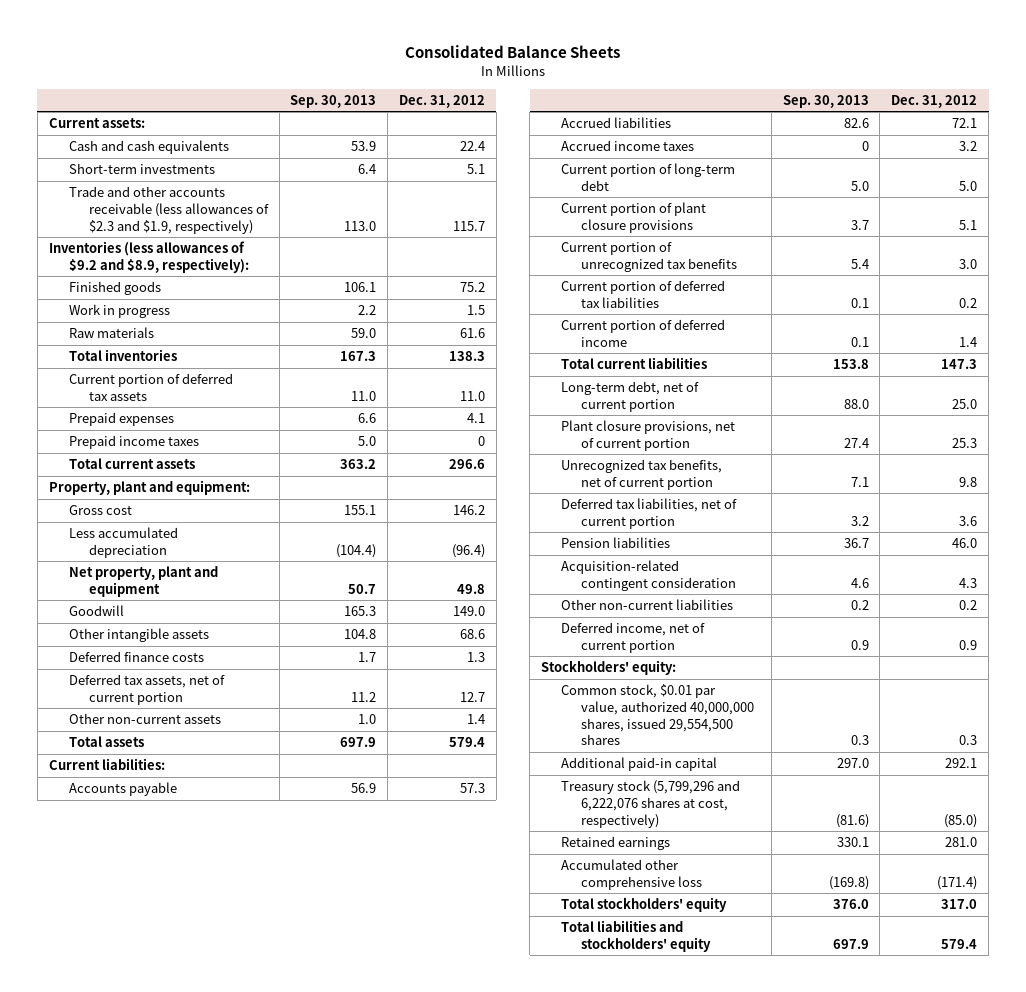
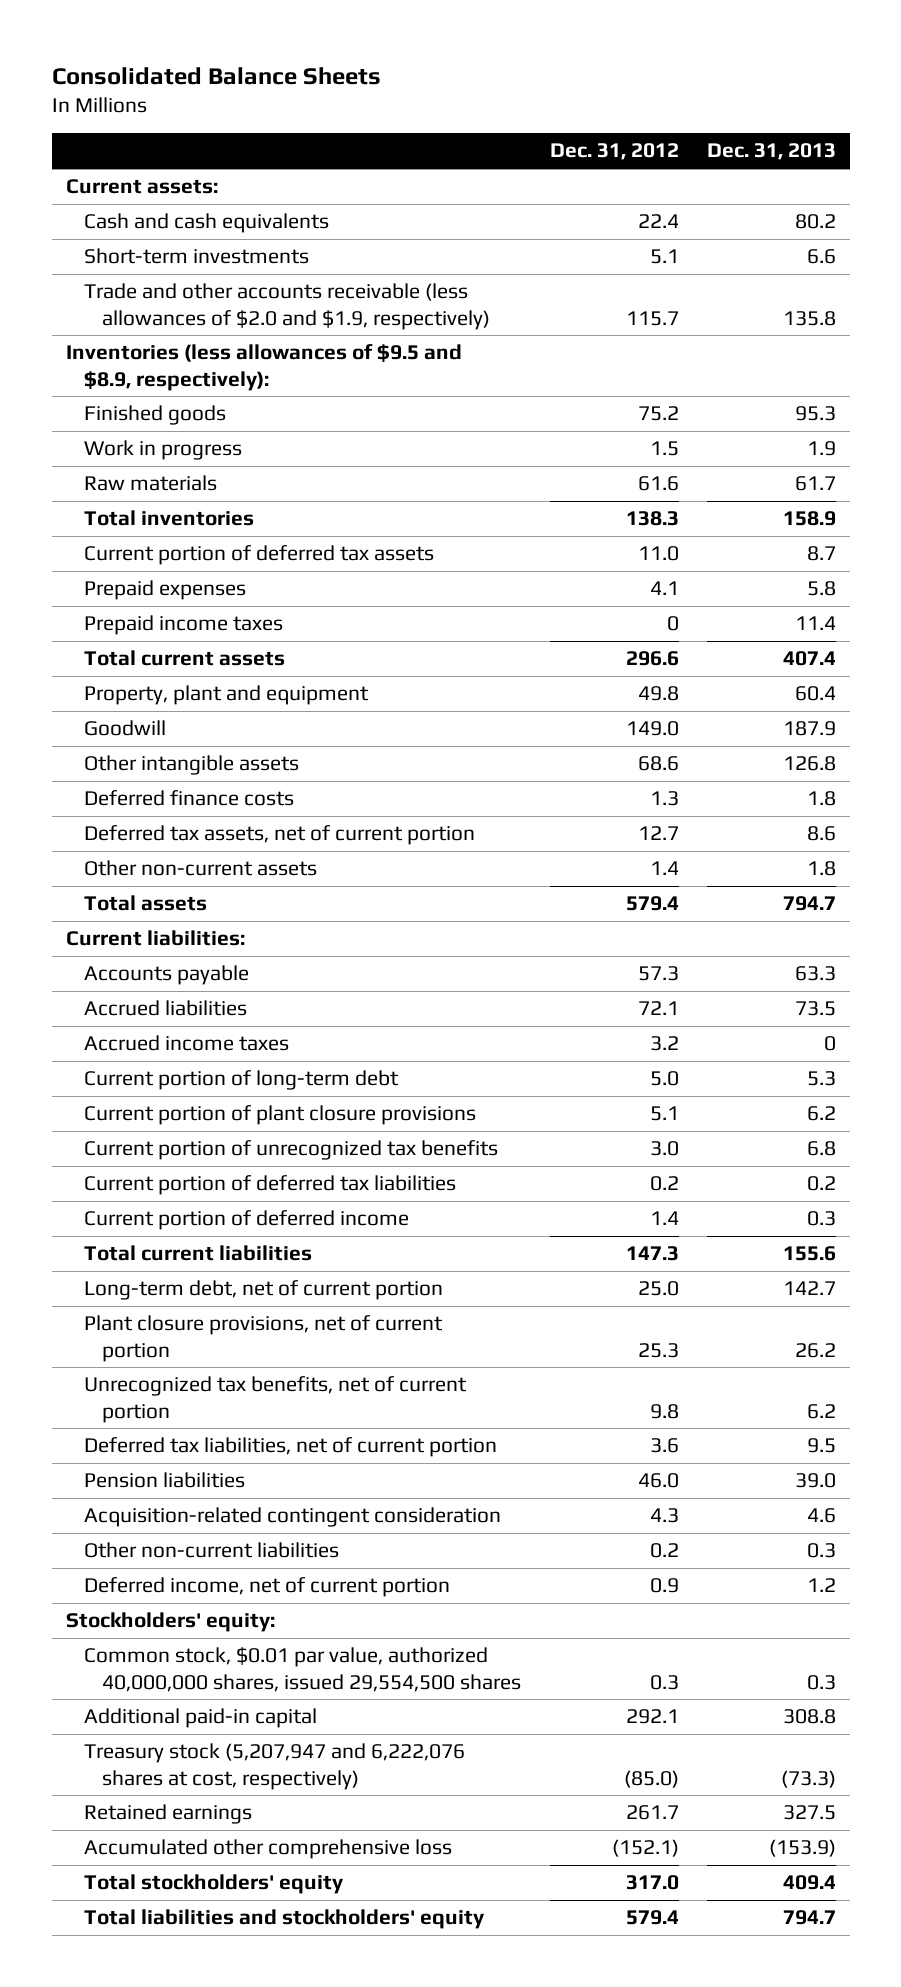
[290,94,377,108] Sep. 30, 2013 -> none
none -> [706,143,836,161] Dec. 31, 2013
[68,186,269,234] Trade and other accounts receivable (less allowances of $2.3 and $1.9, respectively) -> [84,283,491,330] Trade and other accounts receivable (less allowances of $2.0 and $1.9, respectively)
[48,241,249,273] Inventories (less allowances of $9.2 and $8.9, respectively): -> [65,344,462,391] Inventories (less allowances of $9.5 and $8.9, respectively):
[48,480,250,496] Property, plant and equipment: -> none
[68,505,132,516] Gross cost -> none
[68,527,178,558] Less accumulated depreciation -> none
[68,566,218,597] Net property, plant and equipment -> [84,685,370,706] Property, plant and equipment
[560,780,740,828] Treasury stock (5,799,296 and 6,222,076 shares at cost, respectively) -> [84,1743,466,1790] Treasury stock (5,207,947 and 6,222,076 shares at cost, respectively)
[945,837,978,848] 281.0 -> [625,1805,679,1821] 261.7
[937,875,978,890] (171.4) -> [611,1839,679,1858] (152.1)

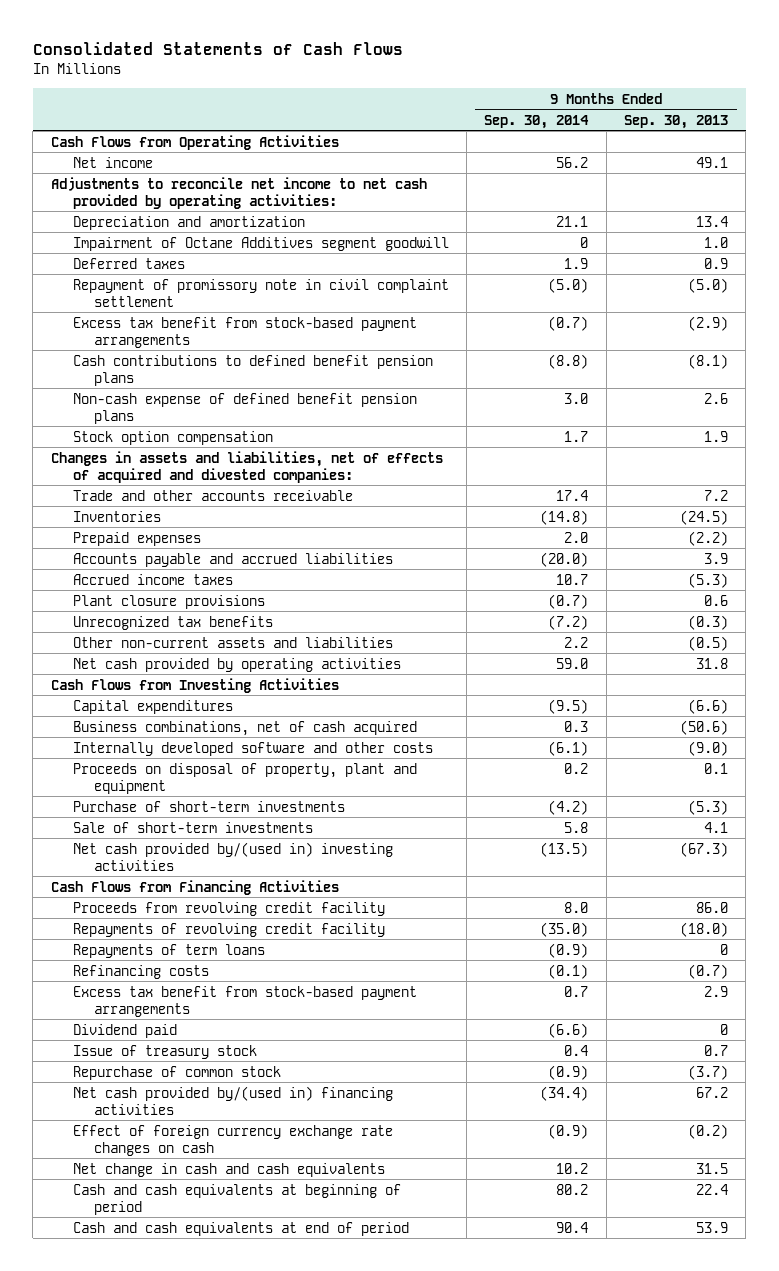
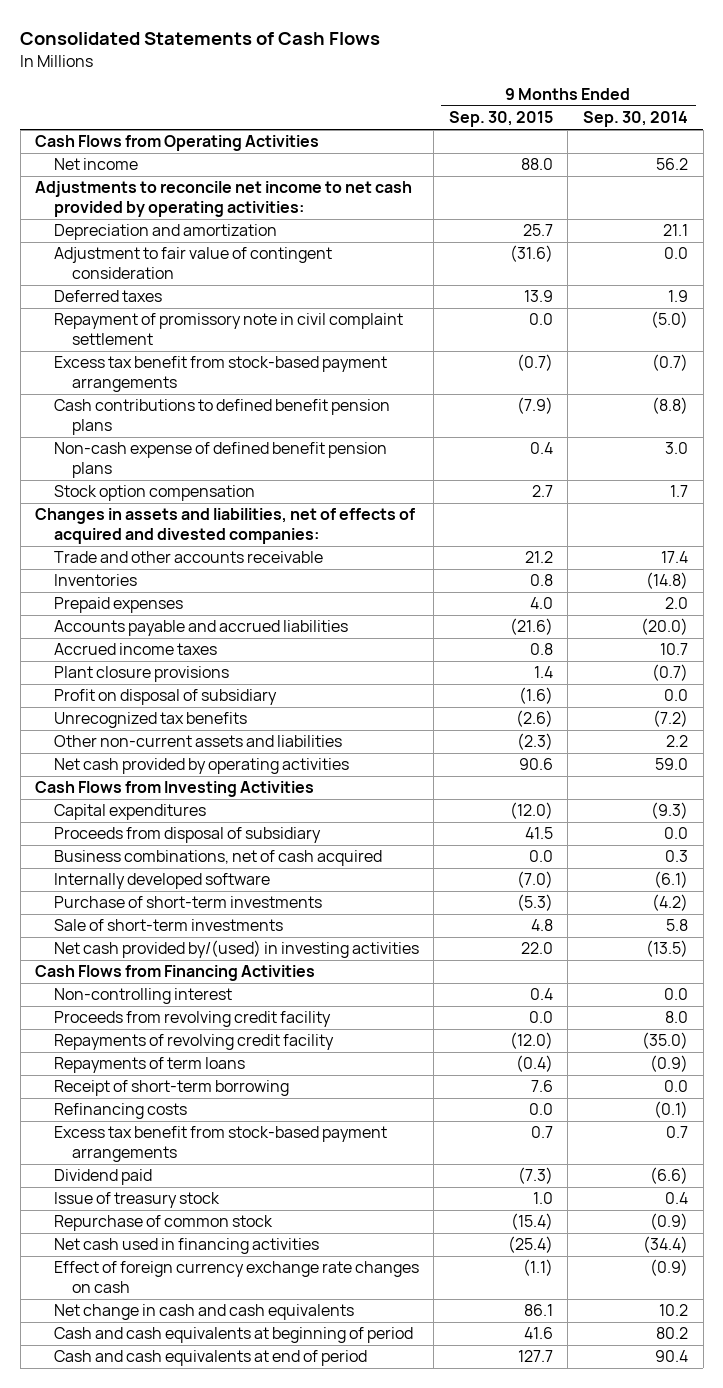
[623,114,728,129] Sep. 30, 2013 -> none
none -> [448,111,553,128] Sep. 30, 2015
[72,236,449,251] Impairment of Octane Additives segment goodwill -> none
none -> [53,247,332,279] Adjustment to fair value of contingent consideration
none -> [53,689,277,706] Profit on disposal of subsidiary
[548,698,589,714] (9.5) -> [651,802,689,820] (9.3)
none -> [53,827,321,844] Proceeds from disposal of subsidiary
[72,762,417,794] Proceeds on disposal of property, plant and equipment -> none
[72,741,433,756] Internally developed software and other costs -> [53,873,270,890] Internally developed software
[72,841,393,871] Net cash provided by/(used in) investing activities -> [53,940,419,959] Net cash provided by/(used) in investing activities
none -> [53,988,232,1005] Non-controlling interest
none -> [53,1080,289,1097] Receipt of short-term borrowing
[72,1085,393,1115] Net cash provided by/(used in) financing activities -> [53,1238,319,1255] Net cash used in financing activities

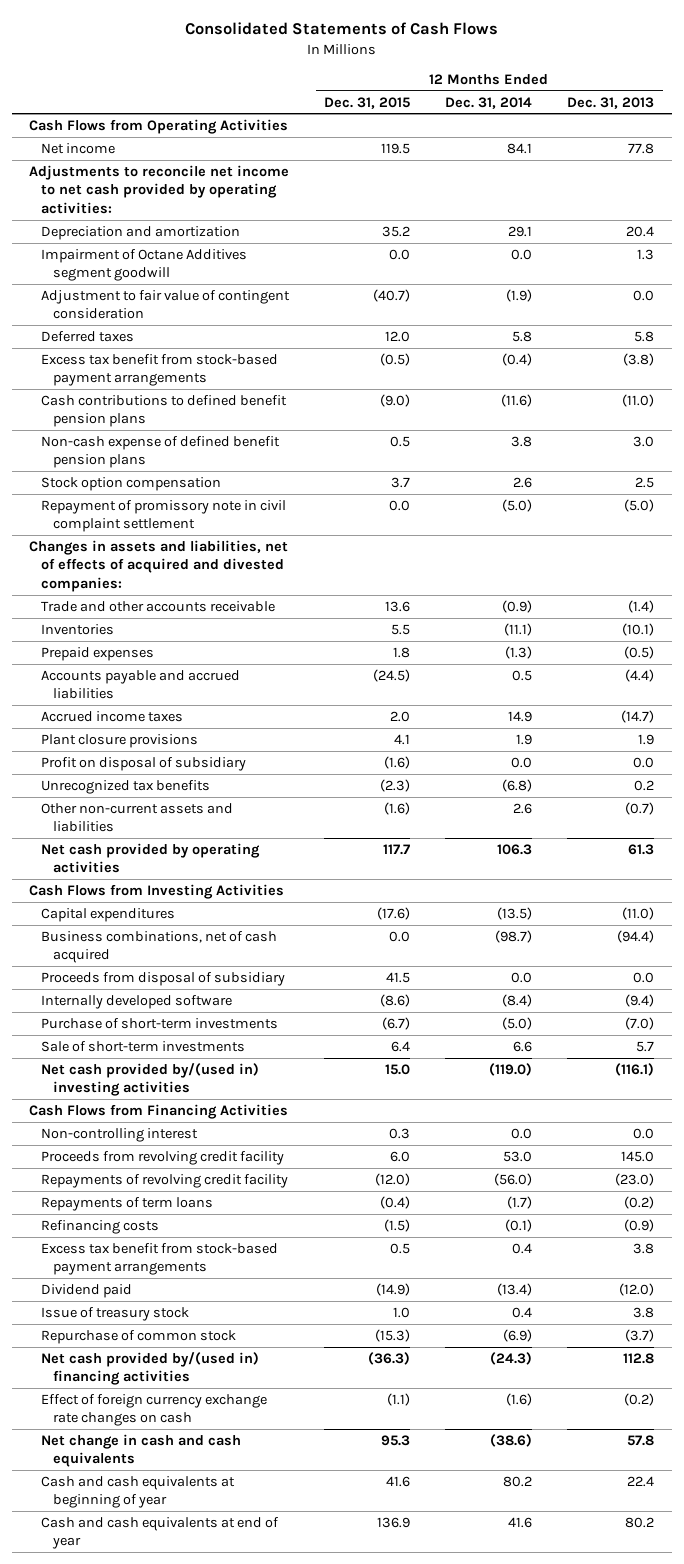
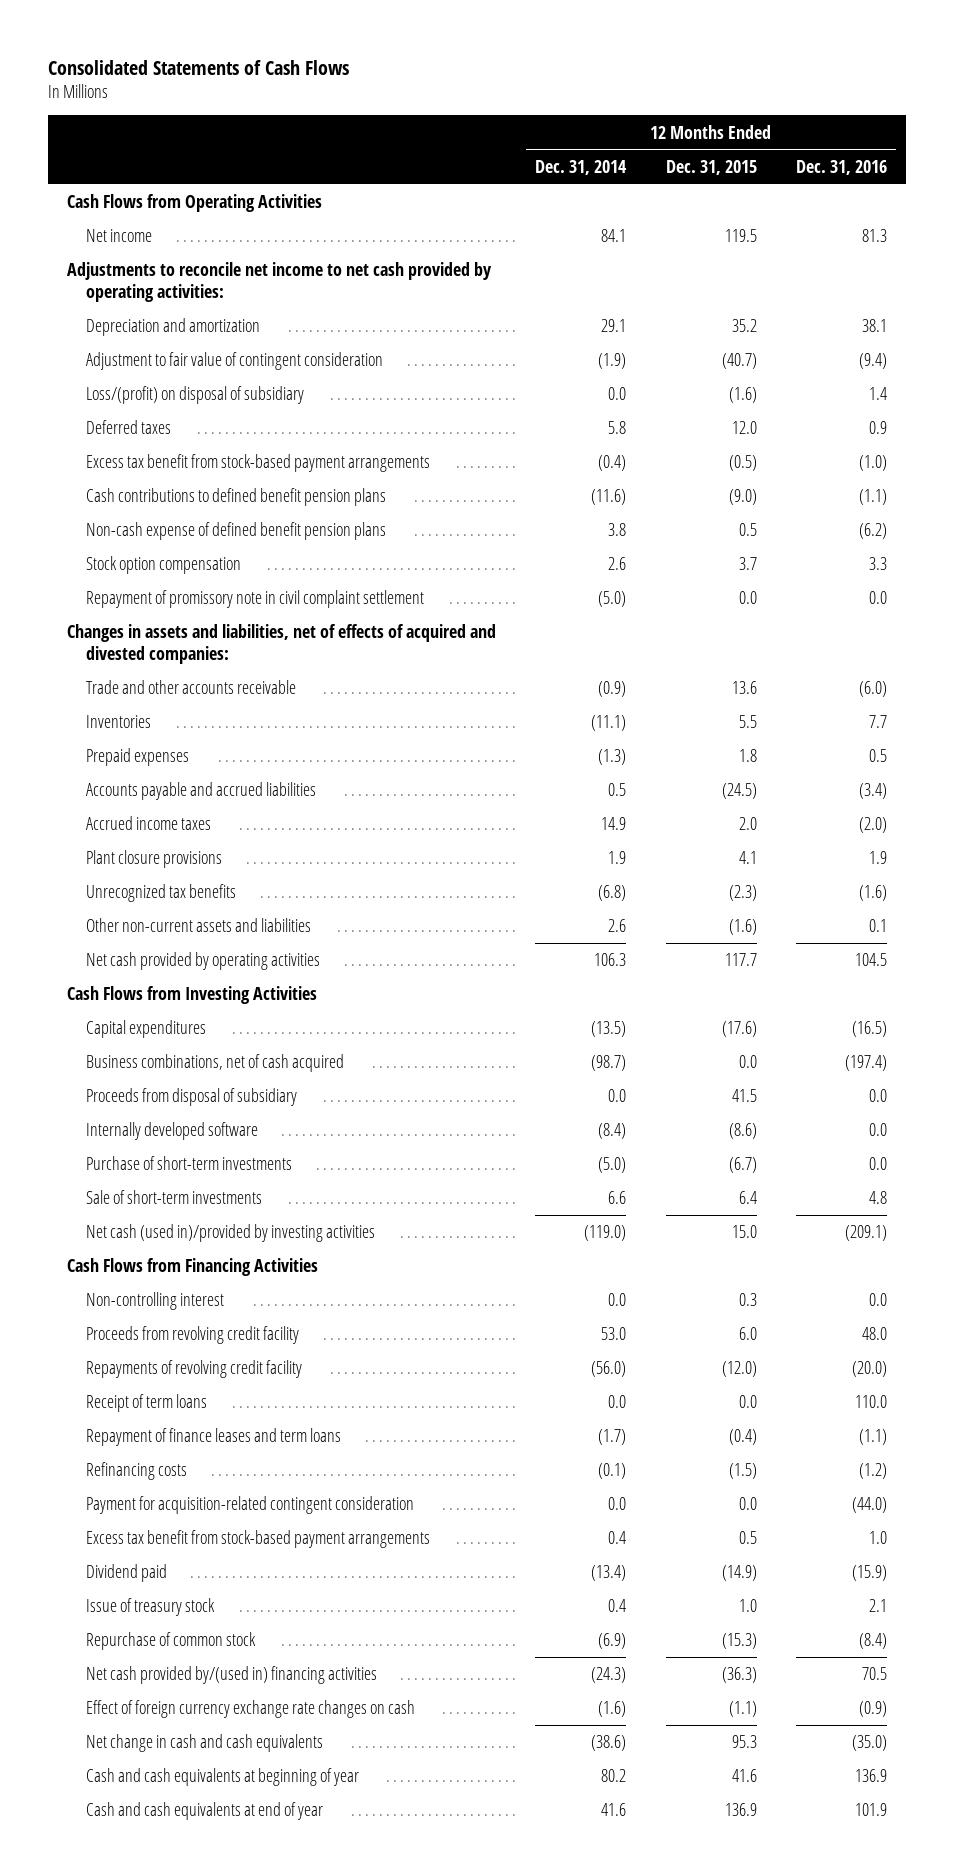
[567,96,655,109] Dec. 31, 2013 -> none
none -> [795,159,887,175] Dec. 31, 2016
[41,248,248,282] Impairment of Octane Additives segment goodwill -> none
none -> [86,386,305,405] Loss/(profit) on disposal of subsidiary
[41,756,247,771] Profit on disposal of subsidiary -> none
[41,1062,260,1097] Net cash provided by/(used in) investing activities -> [86,1224,376,1243] Net cash (used in)/provided by investing activities
none -> [86,1394,208,1413] Receipt of term loans
[41,1196,214,1211] Repayments of term loans -> [86,1428,342,1447] Repayment of finance leases and term loans
none -> [86,1496,415,1515] Payment for acquisition-related contingent consideration

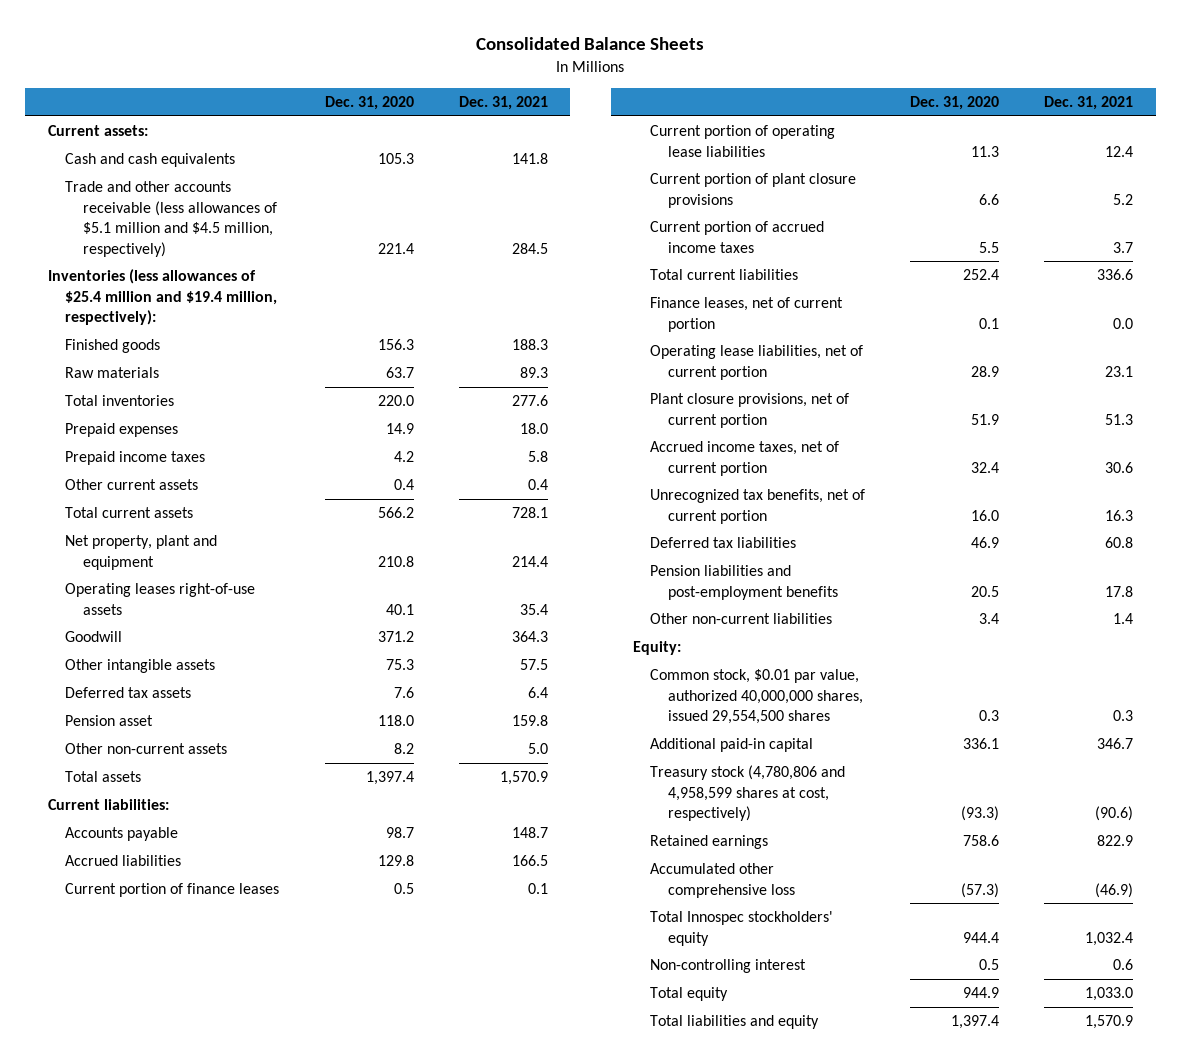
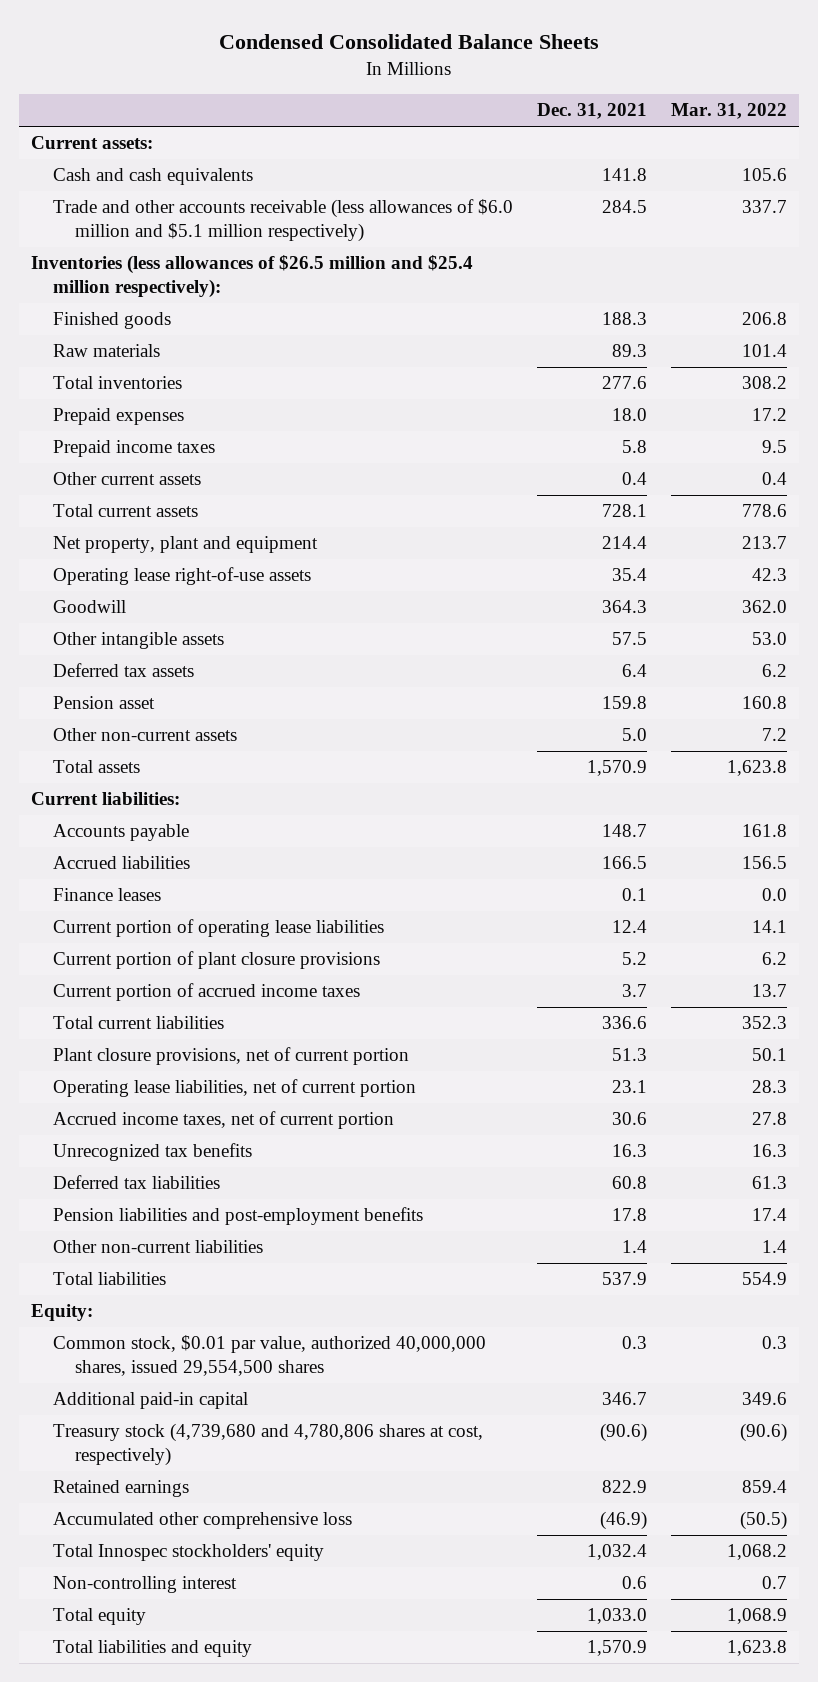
[476,37,705,51] Consolidated Balance Sheets -> [219,33,600,49] Condensed Consolidated Balance Sheets
[325,95,415,110] Dec. 31, 2020 -> none
none -> [671,103,788,120] Mar. 31, 2022
[65,181,277,257] Trade and other accounts receivable (less allowances of $5.1 million and $4.5 million, respectively) -> [53,199,514,243] Trade and other accounts receivable (less allowances of $6.0 million and $5.1 million respectively)
[47,269,278,326] Inventories (less allowances of $25.4 million and $19.4 million, respectively): -> [31,255,474,299] Inventories (less allowances of $26.5 million and $25.4 million respectively):
[65,583,256,615] Operating leases right-of-use assets -> [53,567,312,586] Operating lease right-of-use assets
[65,883,280,898] Current portion of finance leases -> [53,888,162,902] Finance leases
[650,297,844,332] Finance leases, net of current portion -> none
[650,345,864,380] Operating lease liabilities, net of current portion -> [53,1079,417,1098] Operating lease liabilities, net of current portion
[650,489,866,524] Unrecognized tax benefits, net of current portion -> [53,1143,253,1162] Unrecognized tax benefits
none -> [53,1272,167,1286] Total liabilities
[650,765,846,822] Treasury stock (4,780,806 and 4,958,599 shares at cost, respectively) -> [53,1423,484,1467] Treasury stock (4,739,680 and 4,780,806 shares at cost, respectively)

